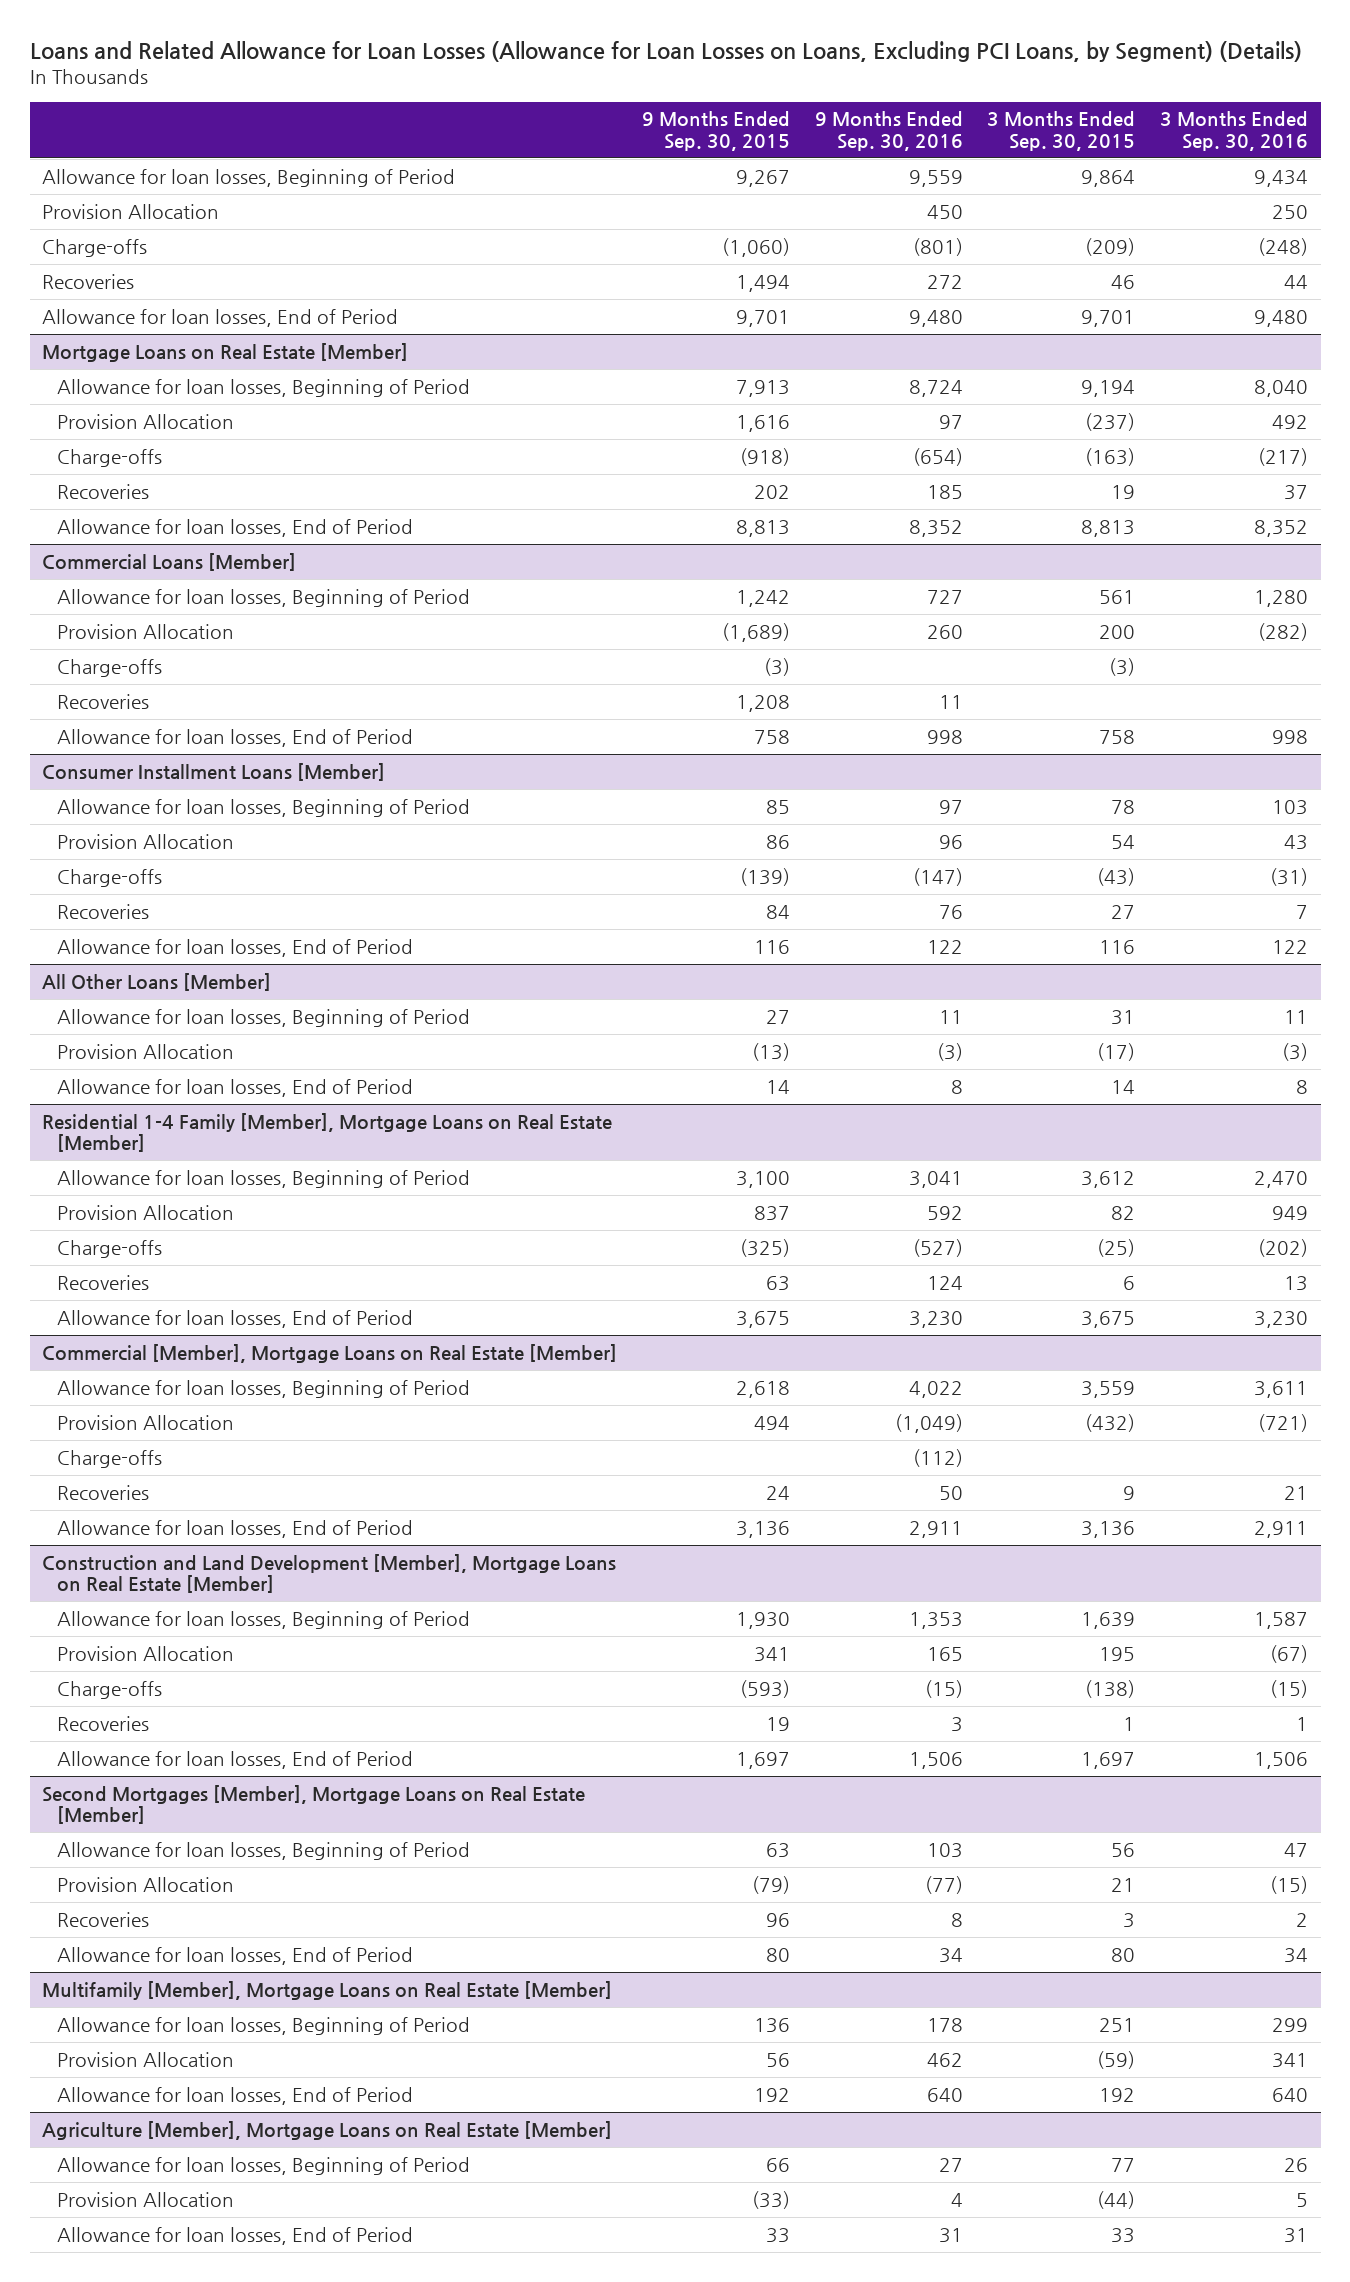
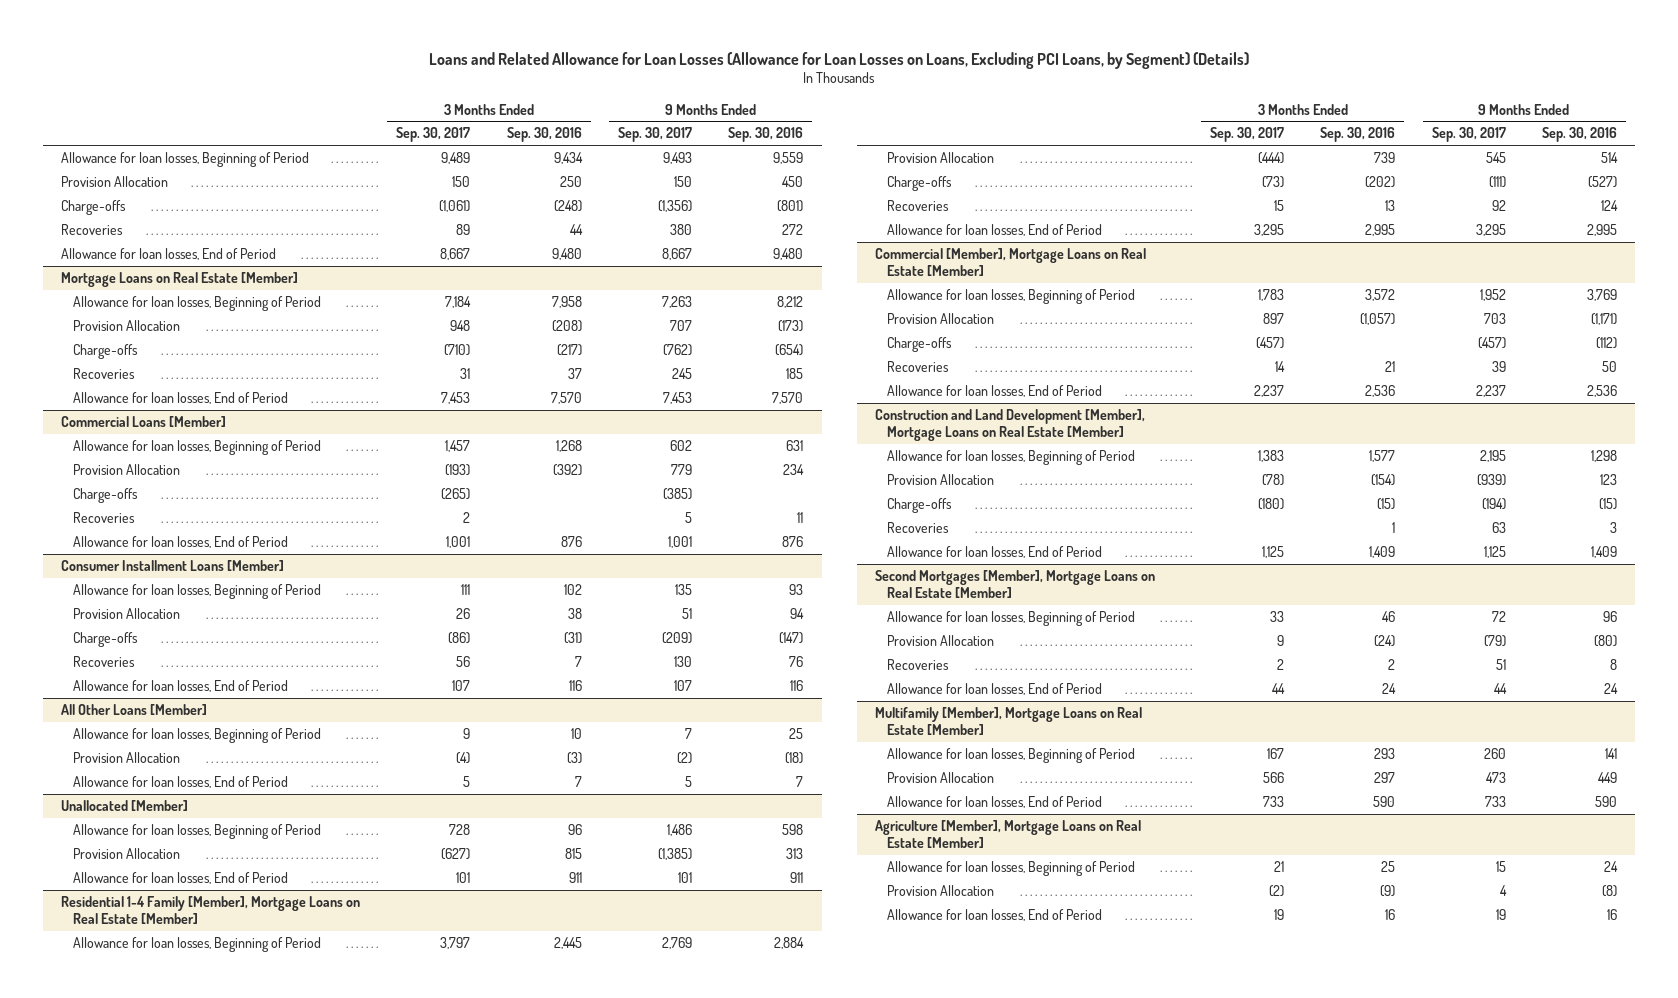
[641,111,790,151] 9 Months Ended Sep. 30, 2015 -> none
[987,111,1136,151] 3 Months Ended Sep. 30, 2015 -> none
none -> [396,127,471,143] Sep. 30, 2017
none -> [618,127,693,143] Sep. 30, 2017
[908,379,963,397] 8,724 -> [777,296,804,309] 8,212
[1254,379,1309,397] 8,040 -> [551,296,582,309] 7,958
[938,414,963,429] 97 -> [778,320,804,333] (173)
[1272,414,1309,429] 492 -> [551,320,582,333] (208)
[908,519,963,537] 8,352 -> [772,392,804,405] 7,570
[1254,519,1309,537] 8,352 -> [550,392,582,405] 7,570
[926,589,963,604] 727 -> [786,440,804,452] 631
[1254,589,1309,607] 1,280 -> [555,440,582,453] 1,268
[926,624,963,639] 260 -> [783,464,805,476] 234
[1258,622,1309,641] (282) -> [552,464,582,477] (392)
[926,729,963,744] 998 -> [782,536,804,548] 876
[1272,729,1309,744] 998 -> [560,536,582,548] 876
[938,799,963,814] 97 -> [789,584,804,596] 93
[1272,799,1309,815] 103 -> [563,584,582,596] 102
[938,834,963,849] 96 -> [790,608,805,620] 94
[1284,834,1309,850] 43 -> [567,608,582,620] 38
[926,939,963,954] 122 -> [790,680,804,692] 116
[1272,939,1309,954] 122 -> [568,680,582,692] 116
[938,1009,963,1024] 11 -> [789,728,804,740] 25
[1284,1009,1309,1024] 11 -> [570,728,582,740] 10
[936,1042,963,1061] (3) -> [785,752,804,765] (18)
[950,1079,963,1094] 8 -> [796,776,804,788] 7
[1296,1079,1309,1094] 8 -> [574,776,582,788] 7
none -> [61,800,189,812] Unallocated [Member]
none -> [73,824,322,840] Allowance for loan losses, Beginning of Period
none -> [73,848,181,860] Provision Allocation
none -> [73,872,289,885] Allowance for loan losses, End of Period
[908,1170,963,1188] 3,041 -> [774,937,805,950] 2,884
[1254,1170,1309,1188] 2,470 -> [553,937,582,950] 2,445
[926,1205,963,1220] 592 -> [1601,152,1619,164] 514
[1272,1205,1309,1220] 949 -> [1374,152,1396,164] 739
[908,1310,963,1328] 3,230 -> [1587,224,1618,237] 2,995
[1254,1310,1309,1328] 3,230 -> [1365,224,1396,237] 2,995
[908,1380,963,1398] 4,022 -> [1587,289,1618,302] 3,769
[1254,1380,1309,1398] 3,611 -> [1365,289,1396,302] 3,572
[894,1413,963,1433] (1,049) -> [1591,313,1618,326] (1,171)
[1258,1413,1309,1432] (721) -> [1360,313,1396,326] (1,057)
[908,1520,963,1538] 2,911 -> [1587,385,1618,398] 2,536
[1254,1520,1309,1538] 2,911 -> [1365,385,1396,398] 2,536
[908,1611,963,1629] 1,353 -> [1591,450,1618,463] 1,298
[1254,1611,1309,1629] 1,587 -> [1369,450,1396,463] 1,577
[926,1646,963,1661] 165 -> [1600,474,1618,486] 123
[1270,1644,1309,1663] (67) -> [1371,474,1396,487] (154)
[908,1751,963,1769] 1,506 -> [1591,546,1618,559] 1,409
[1254,1751,1309,1769] 1,506 -> [1369,546,1396,559] 1,409
[926,1842,963,1858] 103 -> [1603,611,1618,623] 96
[1284,1842,1309,1857] 47 -> [1382,611,1396,623] 46
[924,1875,963,1894] (77) -> [1594,635,1618,648] (80)
[1270,1875,1309,1894] (15) -> [1374,635,1396,648] (24)
[938,1947,963,1963] 34 -> [1604,683,1619,695] 24
[1284,1947,1309,1963] 34 -> [1382,683,1397,695] 24
[926,2017,963,2032] 178 -> [1605,748,1618,760] 141
[1272,2017,1309,2032] 299 -> [1374,748,1396,760] 293
[926,2052,963,2067] 462 -> [1598,772,1618,784] 449
[1272,2052,1309,2068] 341 -> [1374,772,1396,784] 297
[926,2087,963,2102] 640 -> [1595,796,1618,808] 590
[1272,2087,1309,2102] 640 -> [1373,796,1396,808] 590
[938,2157,963,2172] 27 -> [1604,861,1619,873] 24
[1284,2157,1309,2172] 26 -> [1381,861,1396,873] 25
[950,2192,963,2207] 4 -> [1602,885,1618,898] (8)
[1296,2192,1309,2207] 5 -> [1380,885,1396,898] (9)
[938,2227,963,2243] 31 -> [1607,909,1618,921] 16
[1284,2227,1309,2243] 31 -> [1385,909,1396,921] 16

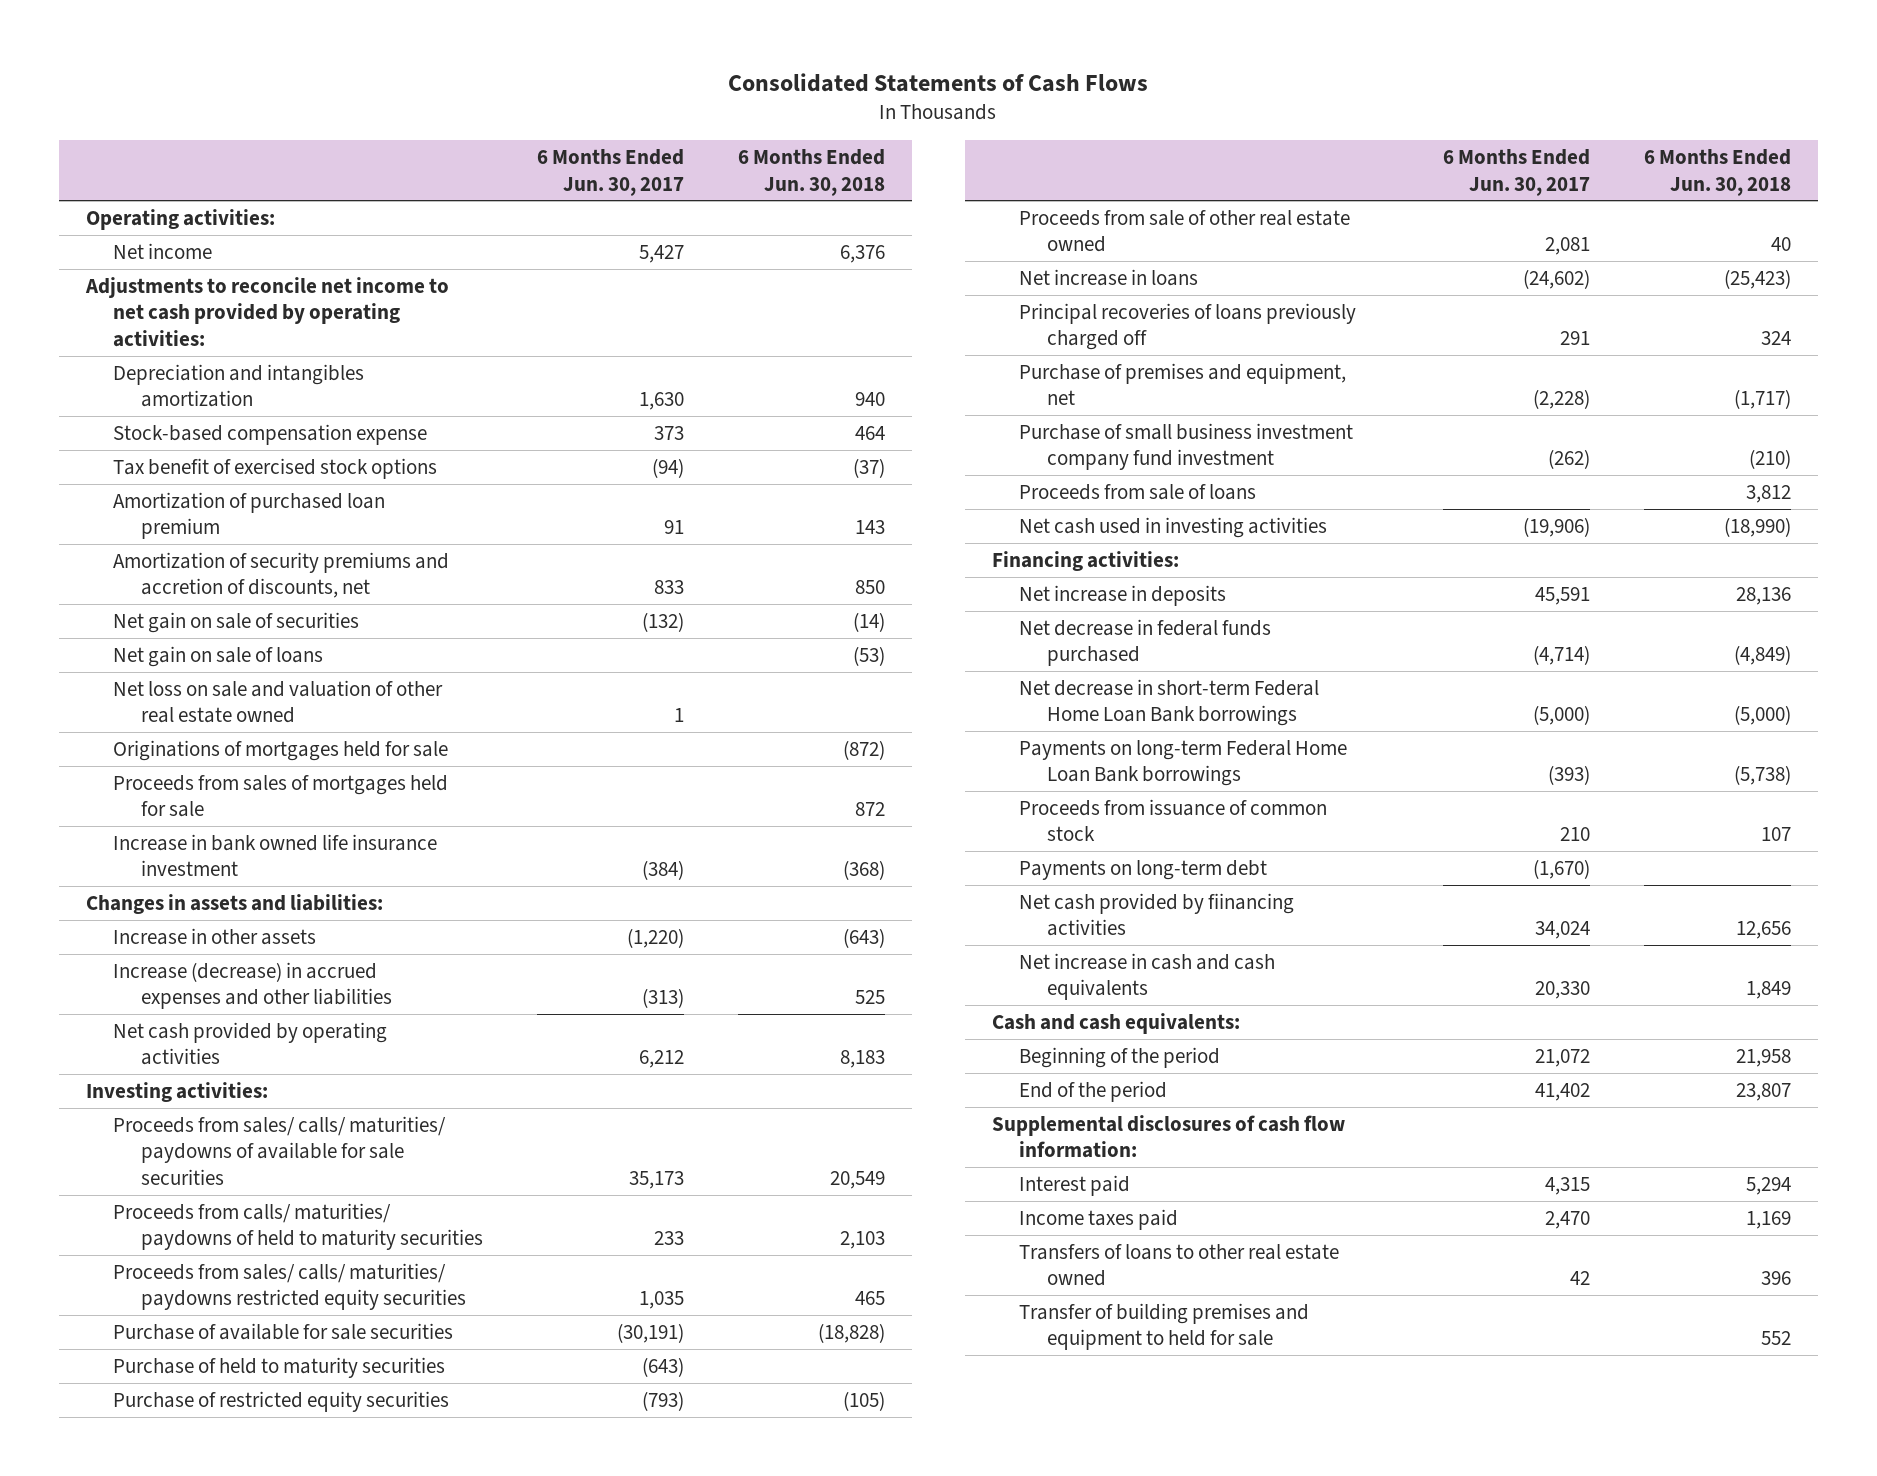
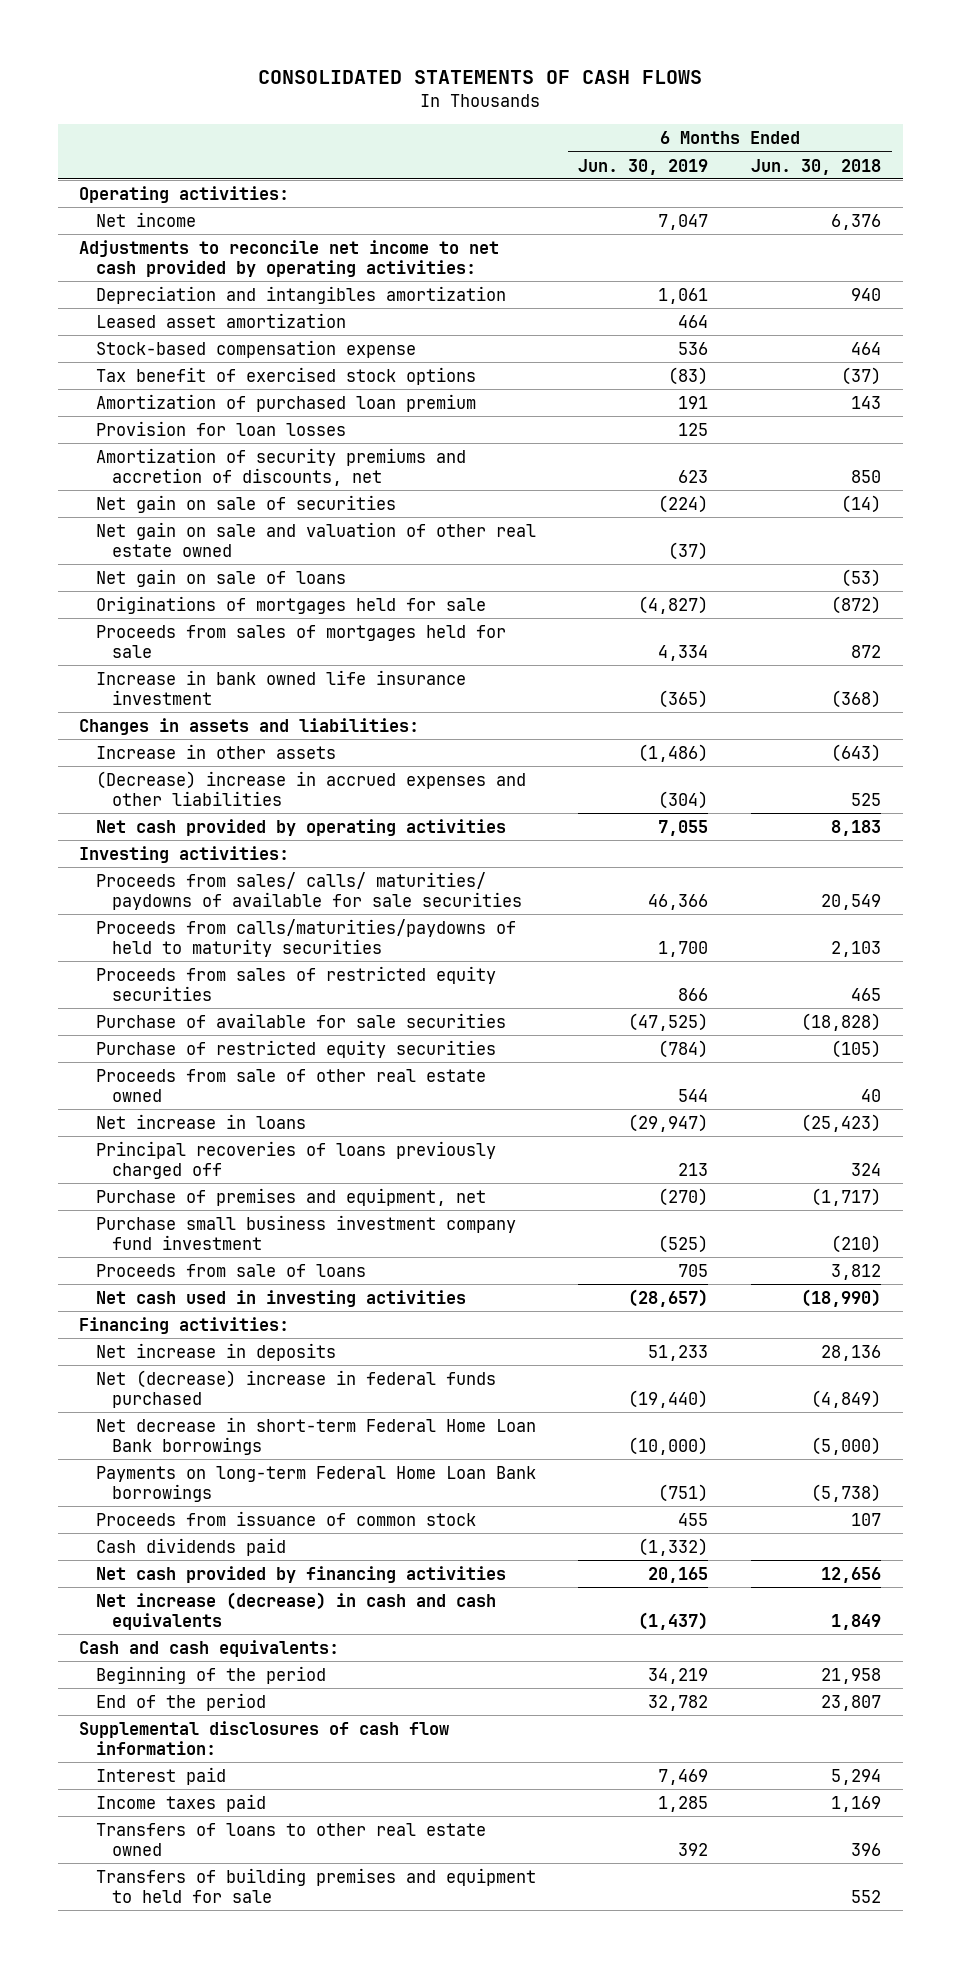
[728,73,1149,93] Consolidated Statements of Cash Flows -> [258,70,703,85] CONSOLIDATED STATEMENTS OF CASH FLOWS
[537,148,685,196] 6 Months Ended Jun. 30, 2017 -> none
none -> [578,158,709,175] Jun. 30, 2019
none -> [95,312,346,328] Leased asset amortization
none -> [95,420,346,436] Provision for loan losses
none -> [95,521,536,557] Net gain on sale and valuation of other real estate owned
[113,679,444,724] Net loss on sale and valuation of other real estate owned -> none
[113,961,393,1010] Increase (decrease) in accrued expenses and other liabilities -> [95,770,526,806] (Decrease) increase in accrued expenses and other liabilities
[113,1202,484,1251] Proceeds from calls/ maturities/ paydowns of held to maturity securities -> [95,918,516,957] Proceeds from calls/maturities/paydowns of held to maturity securities
[113,1262,467,1311] Proceeds from sales/ calls/ maturities/ paydowns restricted equity securities -> [95,965,496,1001] Proceeds from sales of restricted equity securities
[113,1356,446,1378] Purchase of held to maturity securities -> none
[1019,422,1354,471] Purchase of small business investment company fund investment -> [95,1214,516,1250] Purchase small business investment company fund investment
[1019,618,1272,667] Net decrease in federal funds purchased -> [95,1369,496,1408] Net (decrease) increase in federal funds purchased
[1019,859,1268,880] Payments on long-term debt -> none
none -> [95,1537,286,1556] Cash dividends paid
[1019,892,1295,937] Net cash provided by fiinancing activities -> [95,1565,506,1583] Net cash provided by financing activities
[1019,952,1276,1001] Net increase in cash and cash equivalents -> [95,1591,496,1630] Net increase (decrease) in cash and cash equivalents
[1019,1302,1310,1351] Transfer of building premises and equipment to held for sale -> [95,1867,536,1903] Transfers of building premises and equipment to held for sale

